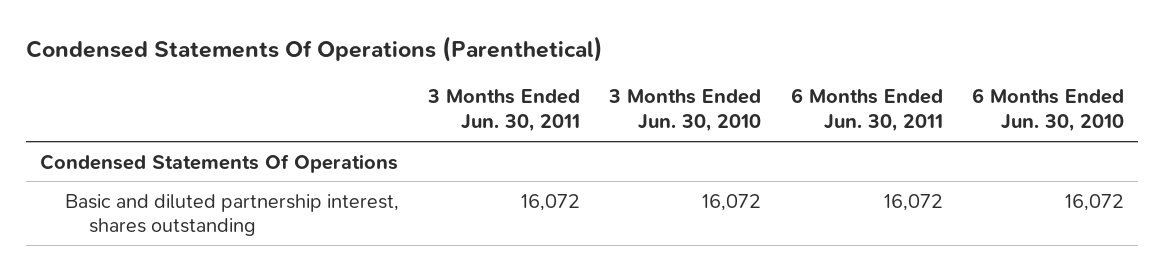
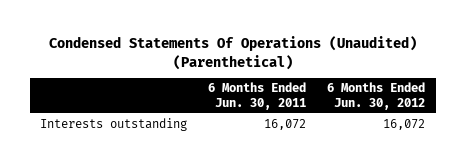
[25,35,603,62] Condensed Statements Of Operations (Parenthetical) -> [48,36,417,70] Condensed Statements Of Operations (Unaudited) (Parenthetical)
[427,89,581,133] 3 Months Ended Jun. 30, 2011 -> none
[608,89,762,133] 3 Months Ended Jun. 30, 2010 -> none
[971,88,1124,133] 6 Months Ended Jun. 30, 2010 -> none
none -> [327,82,426,111] 6 Months Ended Jun. 30, 2012
[40,153,399,173] Condensed Statements Of Operations -> none
[64,193,399,237] Basic and diluted partnership interest, shares outstanding -> [40,118,188,132] Interests outstanding

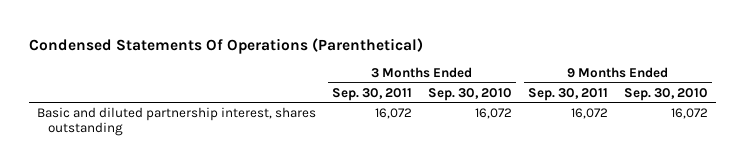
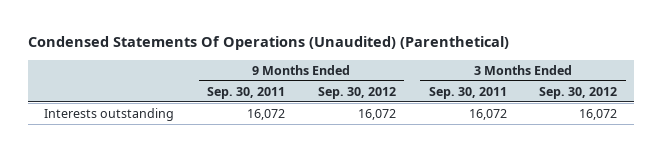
[28,37,423,54] Condensed Statements Of Operations (Parenthetical) -> [27,36,509,51] Condensed Statements Of Operations (Unaudited) (Parenthetical)
[427,87,512,101] Sep. 30, 2010 -> none
[623,87,708,101] Sep. 30, 2010 -> none
none -> [317,87,396,100] Sep. 30, 2012
none -> [539,87,618,100] Sep. 30, 2012
[36,107,316,137] Basic and diluted partnership interest, shares outstanding -> [44,108,175,122] Interests outstanding

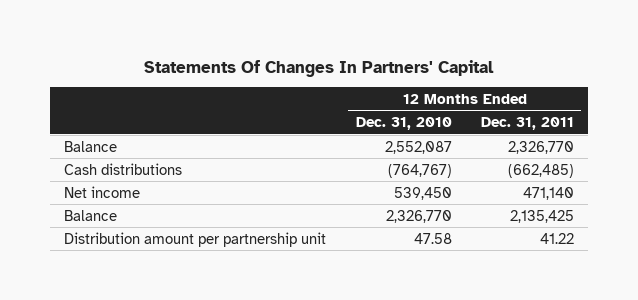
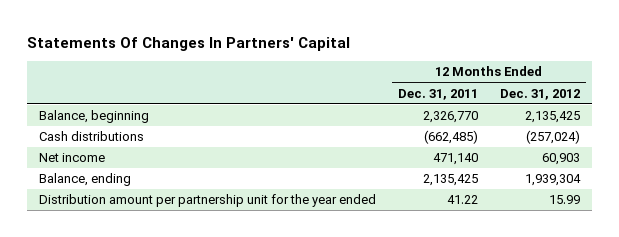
[355,117,452,131] Dec. 31, 2010 -> none
none -> [500,88,581,100] Dec. 31, 2012
[64,140,118,152] Balance -> [38,110,149,124] Balance, beginning
[64,209,118,221] Balance -> [38,173,131,187] Balance, ending
[64,231,327,247] Distribution amount per partnership unit -> [38,194,376,208] Distribution amount per partnership unit for the year ended

